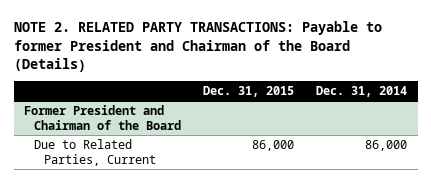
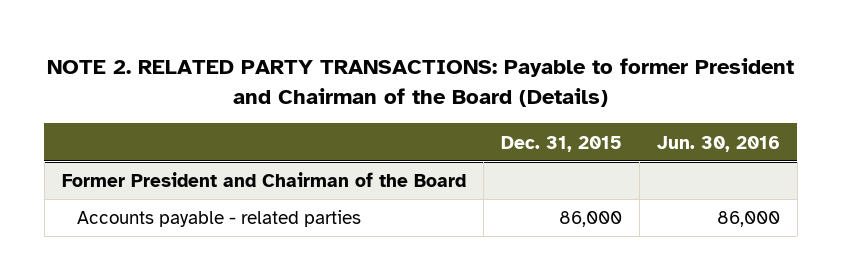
[315,85,407,97] Dec. 31, 2014 -> none
none -> [656,135,780,152] Jun. 30, 2016
[34,138,157,166] Due to Related Parties, Current -> [77,210,362,228] Accounts payable - related parties

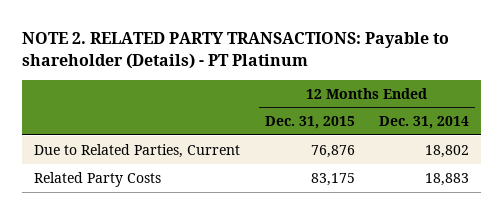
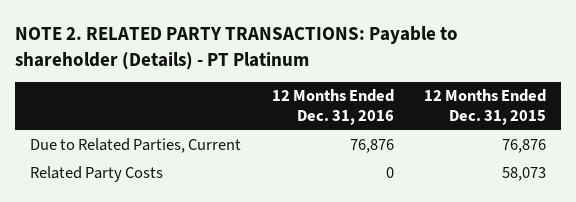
[379,116,470,130] Dec. 31, 2014 -> none
none -> [271,89,394,126] 12 Months Ended Dec. 31, 2016
[310,172,355,186] 83,175 -> [502,167,547,182] 58,073

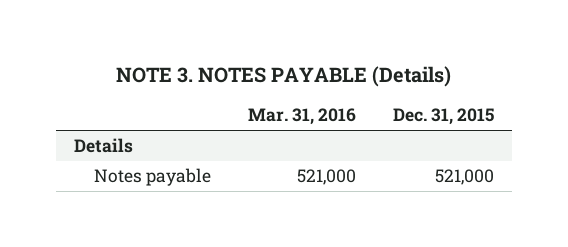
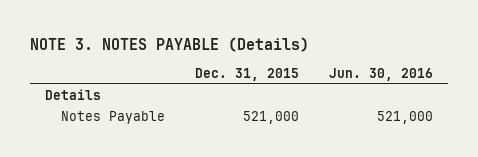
[247,108,356,126] Mar. 31, 2016 -> none
none -> [329,67,434,81] Jun. 30, 2016
[94,168,212,187] Notes payable -> [61,111,166,125] Notes Payable

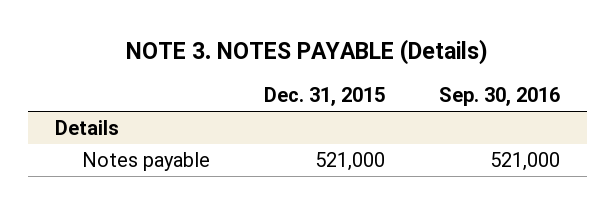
[329,67,434,81] Jun. 30, 2016 -> none
none -> [438,87,560,107] Sep. 30, 2016
[61,111,166,125] Notes Payable -> [81,152,210,172] Notes payable

